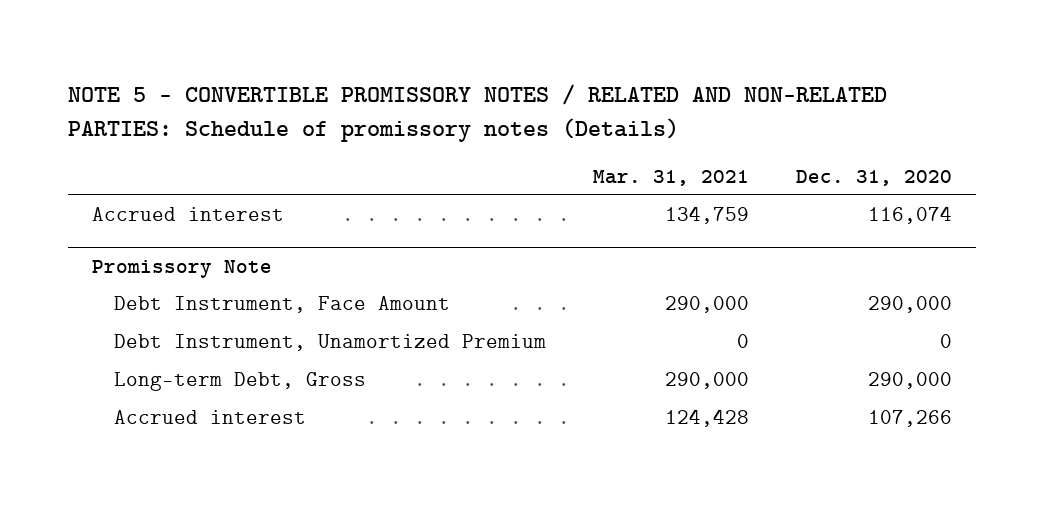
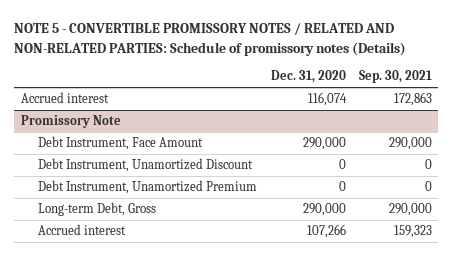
[593,169,750,186] Mar. 31, 2021 -> none
none -> [358,70,432,84] Sep. 30, 2021
none -> [38,158,254,173] Debt Instrument, Unamortized Discount

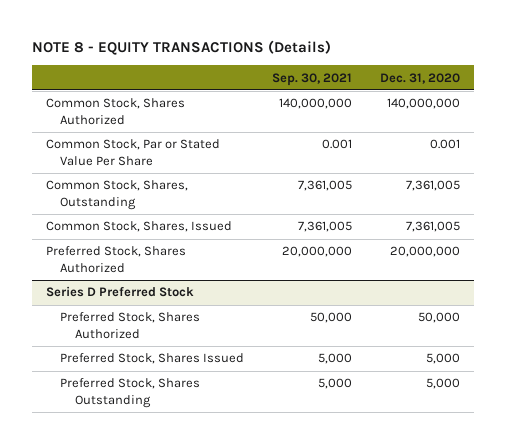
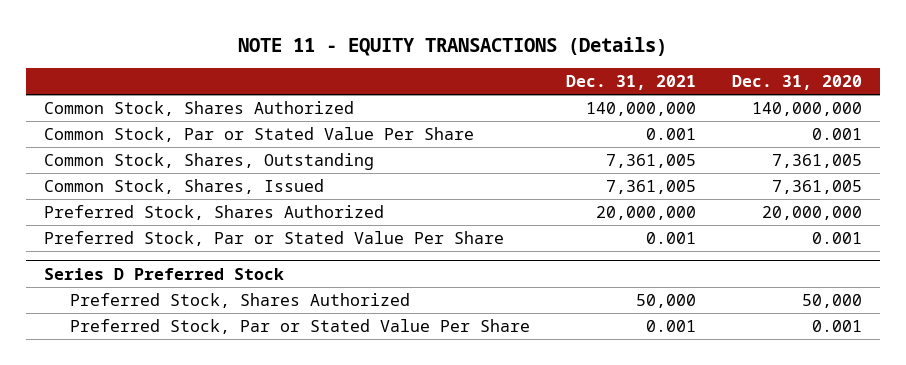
[31,39,331,55] NOTE 8 - EQUITY TRANSACTIONS (Details) -> [237,36,667,56] NOTE 11 - EQUITY TRANSACTIONS (Details)
[272,72,353,86] Sep. 30, 2021 -> none
none -> [565,75,696,91] Dec. 31, 2021
none -> [44,231,505,247] Preferred Stock, Par or Stated Value Per Share
[60,353,245,365] Preferred Stock, Shares Issued -> none
[60,378,201,408] Preferred Stock, Shares Outstanding -> none
none -> [69,319,530,335] Preferred Stock, Par or Stated Value Per Share

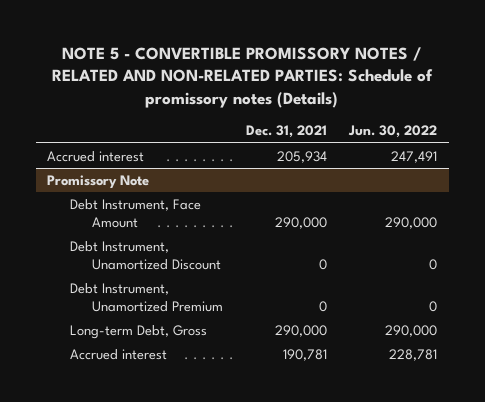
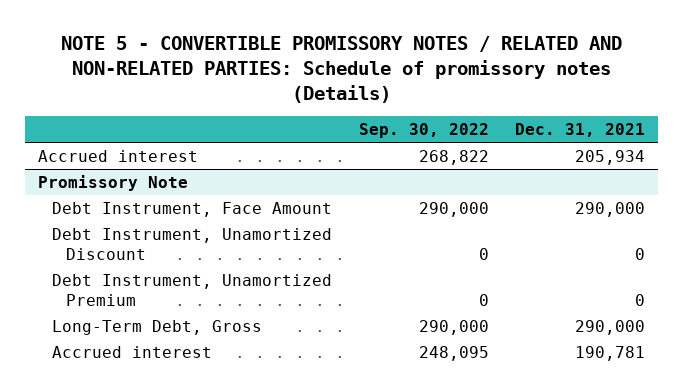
[348,125,438,139] Jun. 30, 2022 -> none
none -> [358,123,489,139] Sep. 30, 2022
[69,324,207,339] Long-term Debt, Gross -> [52,320,263,336] Long-Term Debt, Gross

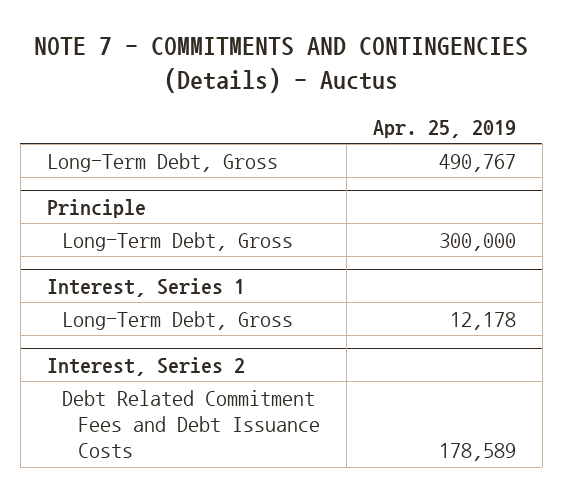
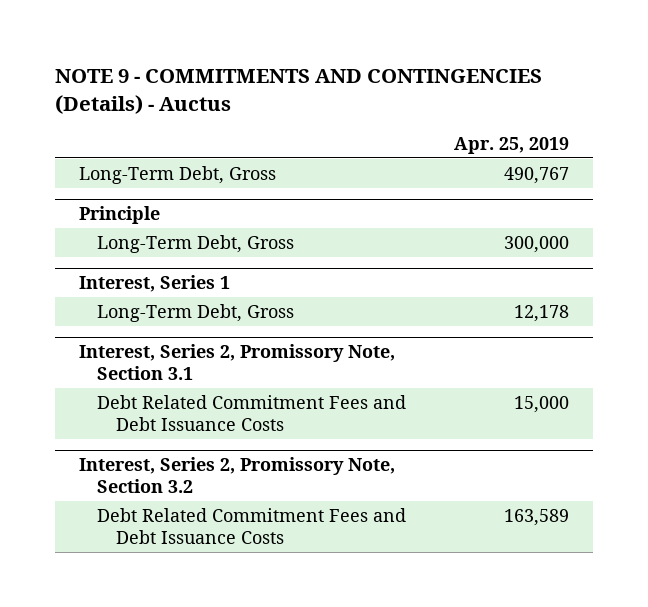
[34,37,529,94] NOTE 7 - COMMITMENTS AND CONTINGENCIES (Details) - Auctus -> [55,68,543,114] NOTE 9 - COMMITMENTS AND CONTINGENCIES (Details) - Auctus
[46,356,245,376] Interest, Series 2 -> none
none -> [79,344,396,381] Interest, Series 2, Promissory Note, Section 3.1
[438,443,516,462] 178,589 -> [514,395,570,413] 15,000
none -> [79,457,396,494] Interest, Series 2, Promissory Note, Section 3.2
none -> [97,507,407,545] Debt Related Commitment Fees and Debt Issuance Costs

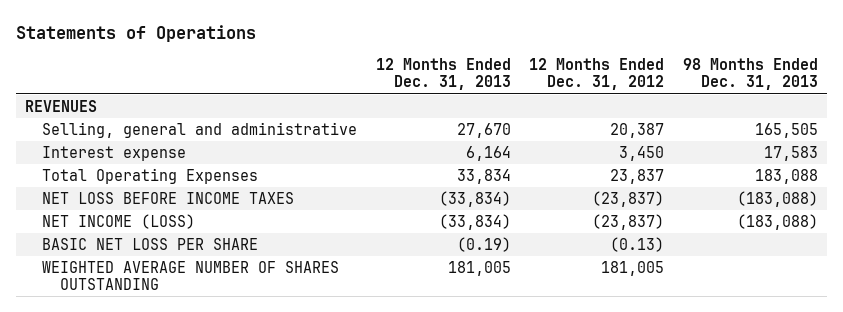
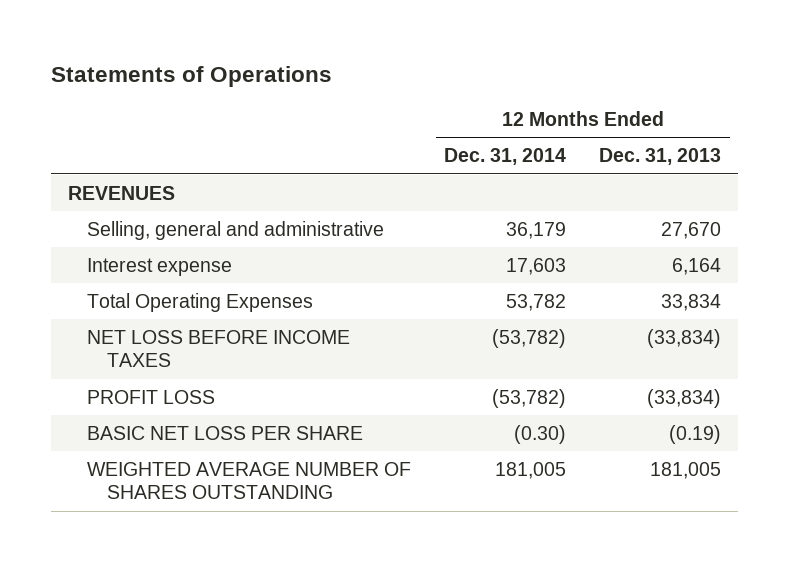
[529,58,665,91] 12 Months Ended Dec. 31, 2012 -> none
[682,58,818,91] 98 Months Ended Dec. 31, 2013 -> none
none -> [444,148,567,166] Dec. 31, 2014
[42,213,196,229] NET INCOME (LOSS) -> [87,389,216,404] PROFIT LOSS

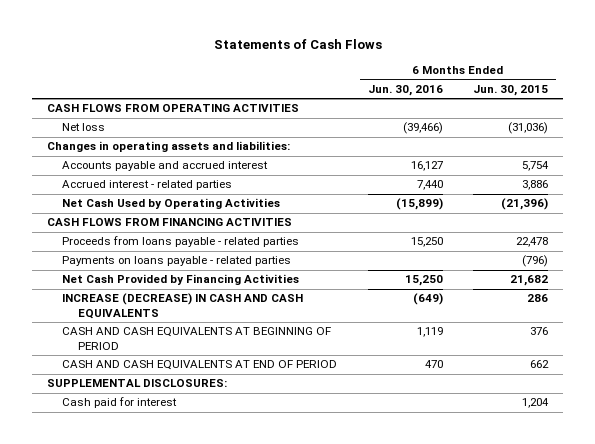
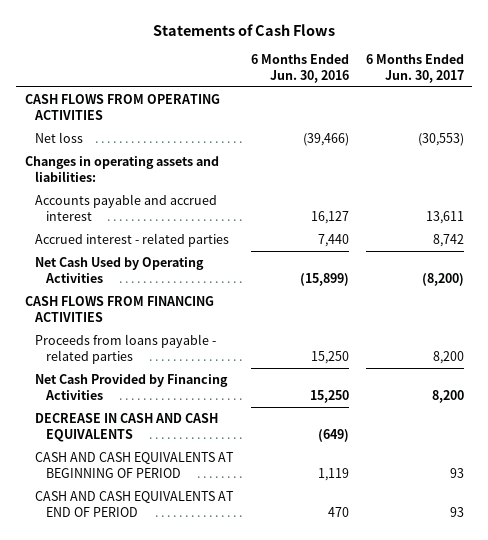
[473,84,549,96] Jun. 30, 2015 -> none
none -> [365,54,464,83] 6 Months Ended Jun. 30, 2017
[62,256,292,267] Payments on loans payable - related parties -> none
[62,293,304,320] INCREASE (DECREASE) IN CASH AND CASH EQUIVALENTS -> [35,413,219,442] DECREASE IN CASH AND CASH EQUIVALENTS
[46,379,227,388] SUPPLEMENTAL DISCLOSURES: -> none
[62,397,178,409] Cash paid for interest -> none

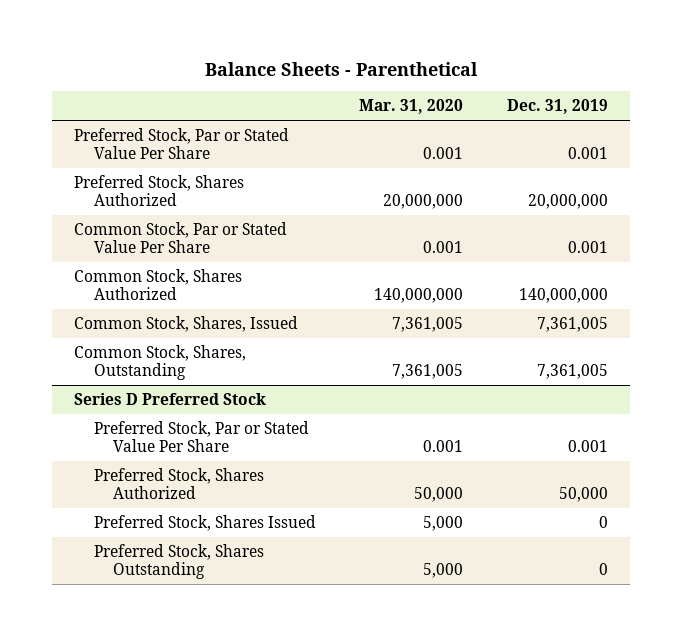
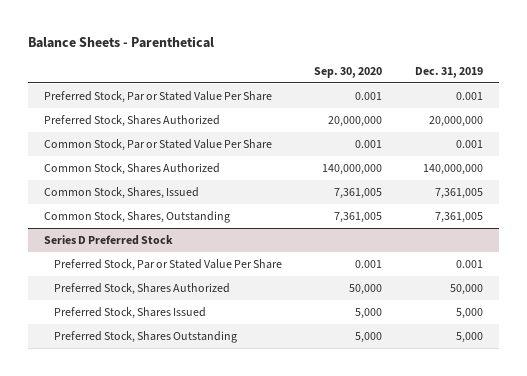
[359,99,464,115] Mar. 31, 2020 -> none
none -> [314,66,383,78] Sep. 30, 2020
[598,516,608,529] 0 -> [455,307,483,319] 5,000
[598,563,608,576] 0 -> [455,331,483,343] 5,000

